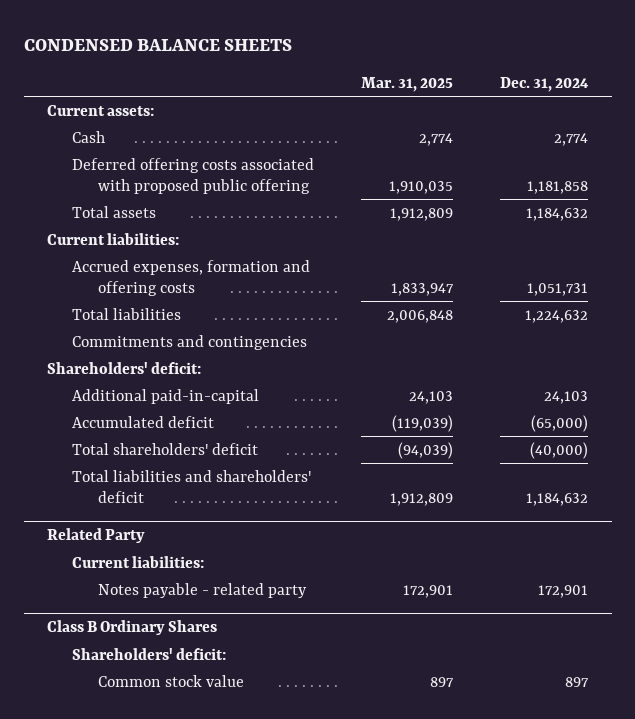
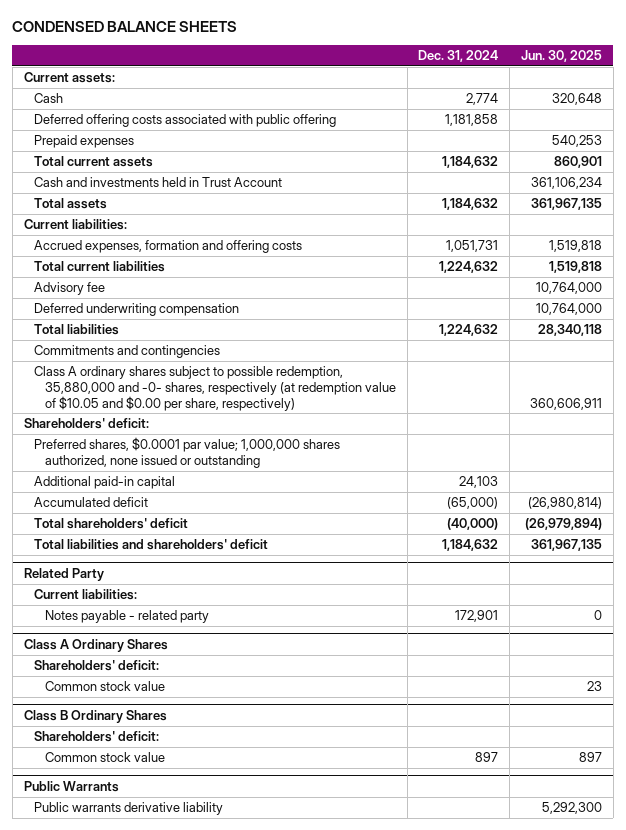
[361,76,454,92] Mar. 31, 2025 -> none
none -> [521,50,603,63] Jun. 30, 2025
[72,157,315,194] Deferred offering costs associated with proposed public offering -> [34,114,337,128] Deferred offering costs associated with public offering
none -> [34,135,135,149] Prepaid expenses
none -> [34,156,154,168] Total current assets
none -> [34,177,283,188] Cash and investments held in Trust Account
none -> [34,261,166,273] Total current liabilities
none -> [34,282,106,296] Advisory fee
none -> [34,303,240,317] Deferred underwriting compensation
none -> [34,366,396,411] Class A ordinary shares subject to possible redemption, 35,880,000 and -0- shares, respectively (at redemption value of $10.05 and $0.00 per share, respectively)
none -> [34,437,341,468] Preferred shares, $0.0001 par value; 1,000,000 shares authorized, none issued or outstanding
[72,388,260,404] Additional paid-in-capital -> [34,476,176,490] Additional paid-in capital
none -> [23,638,168,652] Class A Ordinary Shares
none -> [34,660,160,672] Shareholders' deficit:
none -> [44,681,165,692] Common stock value
none -> [23,780,119,792] Public Warrants
none -> [34,802,224,816] Public warrants derivative liability

